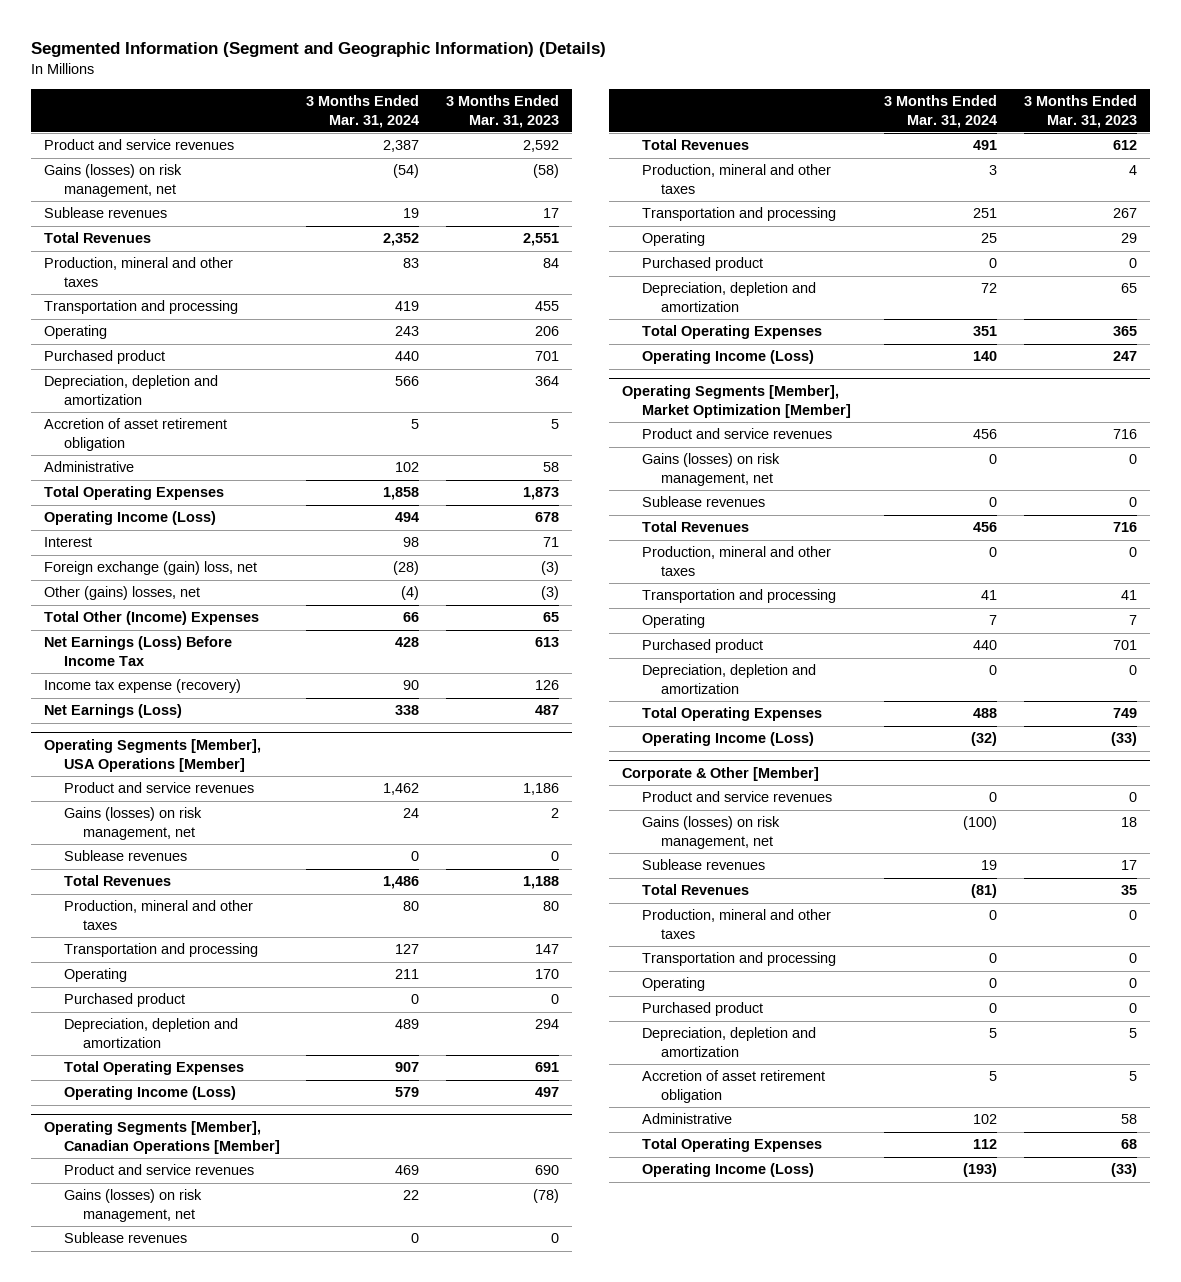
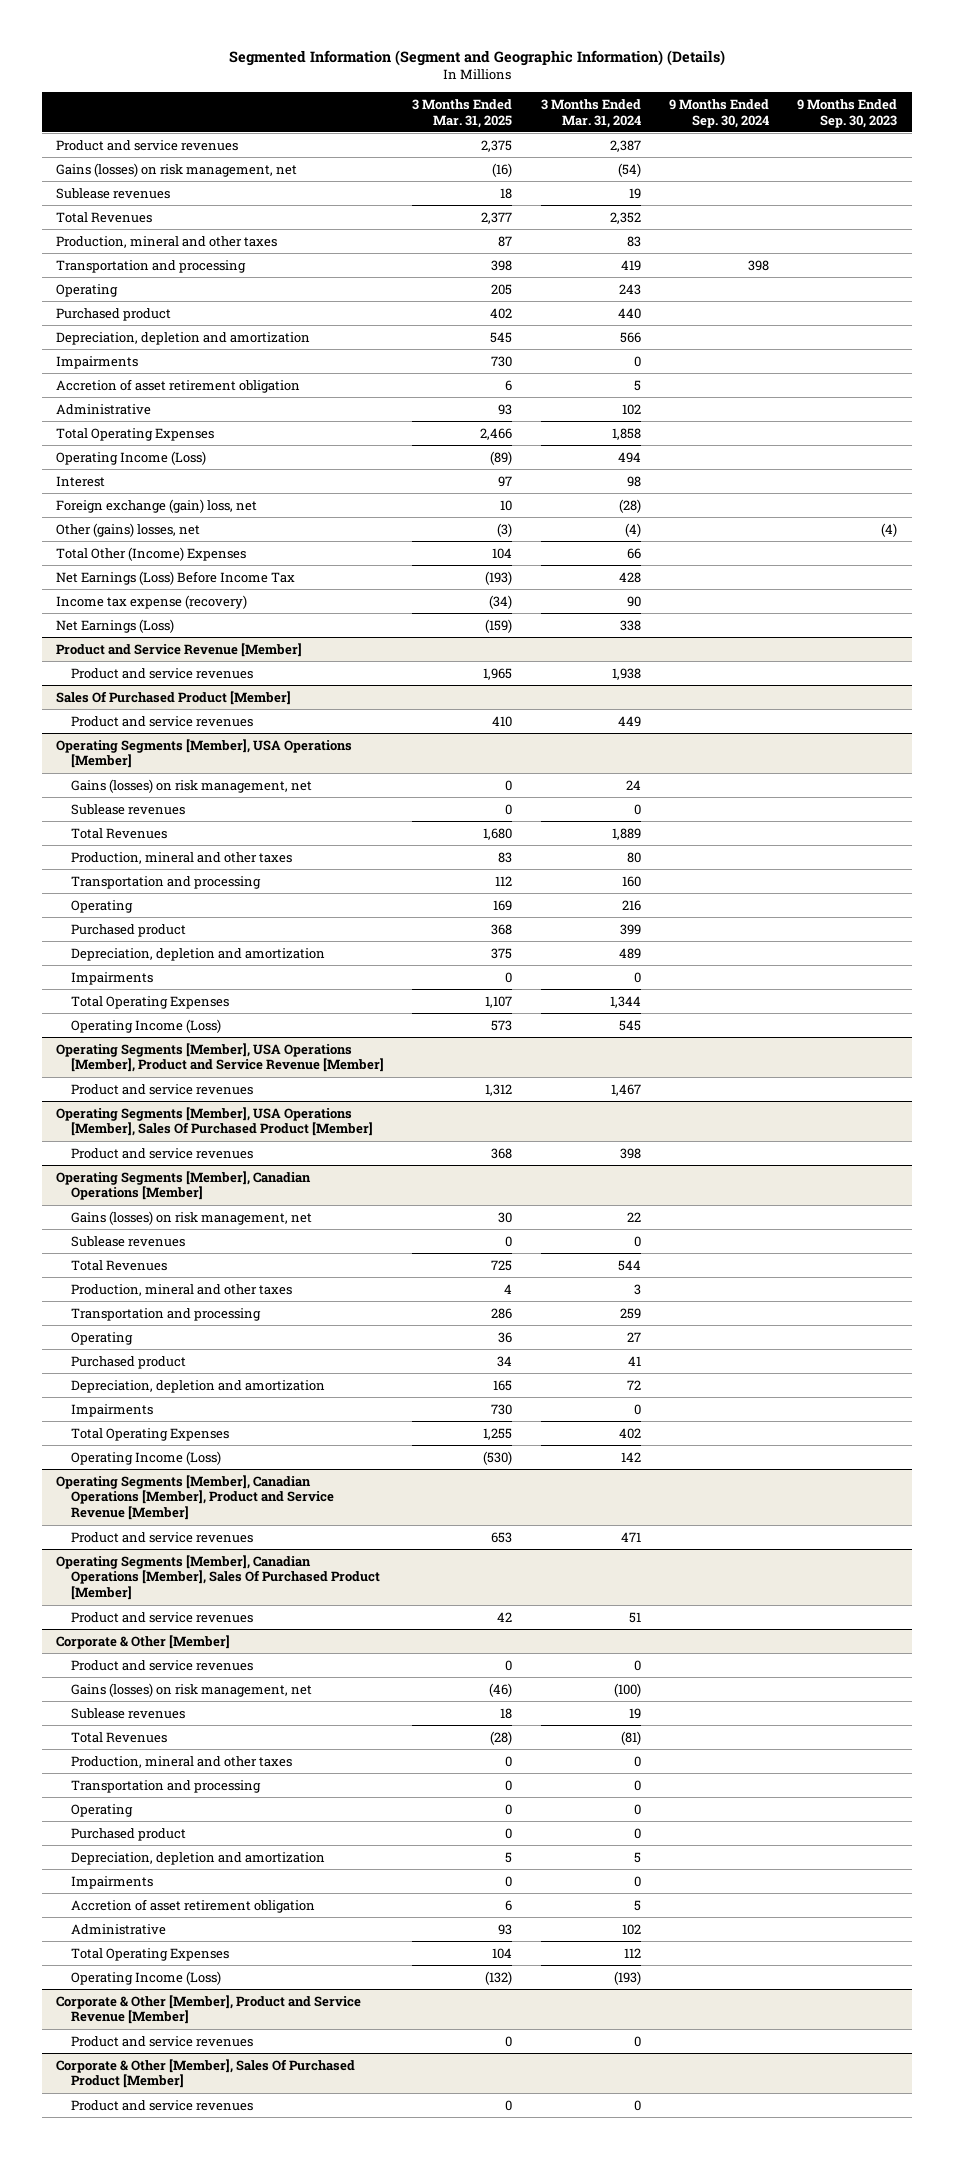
[445,94,559,128] 3 Months Ended Mar. 31, 2023 -> none
none -> [412,98,513,128] 3 Months Ended Mar. 31, 2025
none -> [669,98,770,128] 9 Months Ended Sep. 30, 2024
none -> [797,98,898,128] 9 Months Ended Sep. 30, 2023
none -> [56,355,139,369] Impairments
none -> [56,642,303,657] Product and Service Revenue [Member]
none -> [70,667,253,679] Product and service revenues
none -> [56,690,292,705] Sales Of Purchased Product [Member]
none -> [70,715,253,727] Product and service revenues
[63,782,254,794] Product and service revenues -> none
[383,876,420,890] 1,486 -> [611,827,641,840] 1,889
[395,944,420,955] 127 -> [621,875,641,887] 160
[395,969,420,980] 211 -> [621,899,641,911] 216
[411,994,420,1005] 0 -> [619,923,641,935] 399
none -> [70,971,153,985] Impairments
[395,1062,420,1073] 907 -> [609,995,641,1008] 1,344
[395,1087,420,1098] 579 -> [618,1019,641,1031] 545
none -> [56,1042,384,1073] Operating Segments [Member], USA Operations [Member], Product and Service Revenue [Member]
none -> [70,1083,253,1095] Product and service revenues
none -> [56,1106,373,1137] Operating Segments [Member], USA Operations [Member], Sales Of Purchased Product [Member]
none -> [70,1147,253,1159] Product and service revenues
[63,1164,254,1176] Product and service revenues -> none
[973,140,998,151] 491 -> [617,1259,641,1271] 544
[973,208,998,219] 251 -> [619,1307,641,1319] 259
[981,233,998,244] 25 -> [626,1331,641,1342] 27
[989,258,998,269] 0 -> [627,1355,641,1366] 41
[622,384,851,418] Operating Segments [Member], Market Optimization [Member] -> none
[641,453,780,487] Gains (losses) on risk management, net -> none
[641,496,765,508] Sublease revenues -> none
[641,521,749,533] Total Revenues -> none
[641,546,831,577] Production, mineral and other taxes -> none
[641,589,836,604] Transportation and processing -> none
[641,614,705,629] Operating -> none
[641,639,763,654] Purchased product -> none
[641,664,816,695] Depreciation, depletion and amortization -> none
[641,707,822,722] Total Operating Expenses -> none
[641,732,814,747] Operating Income (Loss) -> none
none -> [70,1403,153,1417] Impairments
[973,326,998,337] 351 -> [618,1427,641,1439] 402
[973,351,998,362] 140 -> [620,1451,641,1462] 142
none -> [56,1474,334,1521] Operating Segments [Member], Canadian Operations [Member], Product and Service Revenue [Member]
[973,429,998,440] 456 -> [620,1531,641,1542] 471
none -> [56,1554,380,1601] Operating Segments [Member], Canadian Operations [Member], Sales Of Purchased Product [Member]
none -> [70,1611,253,1623] Product and service revenues
none -> [70,1875,153,1889] Impairments
none -> [56,1994,362,2025] Corporate & Other [Member], Product and Service Revenue [Member]
none -> [70,2035,253,2047] Product and service revenues
none -> [56,2058,356,2089] Corporate & Other [Member], Sales Of Purchased Product [Member]
none -> [70,2099,253,2111] Product and service revenues

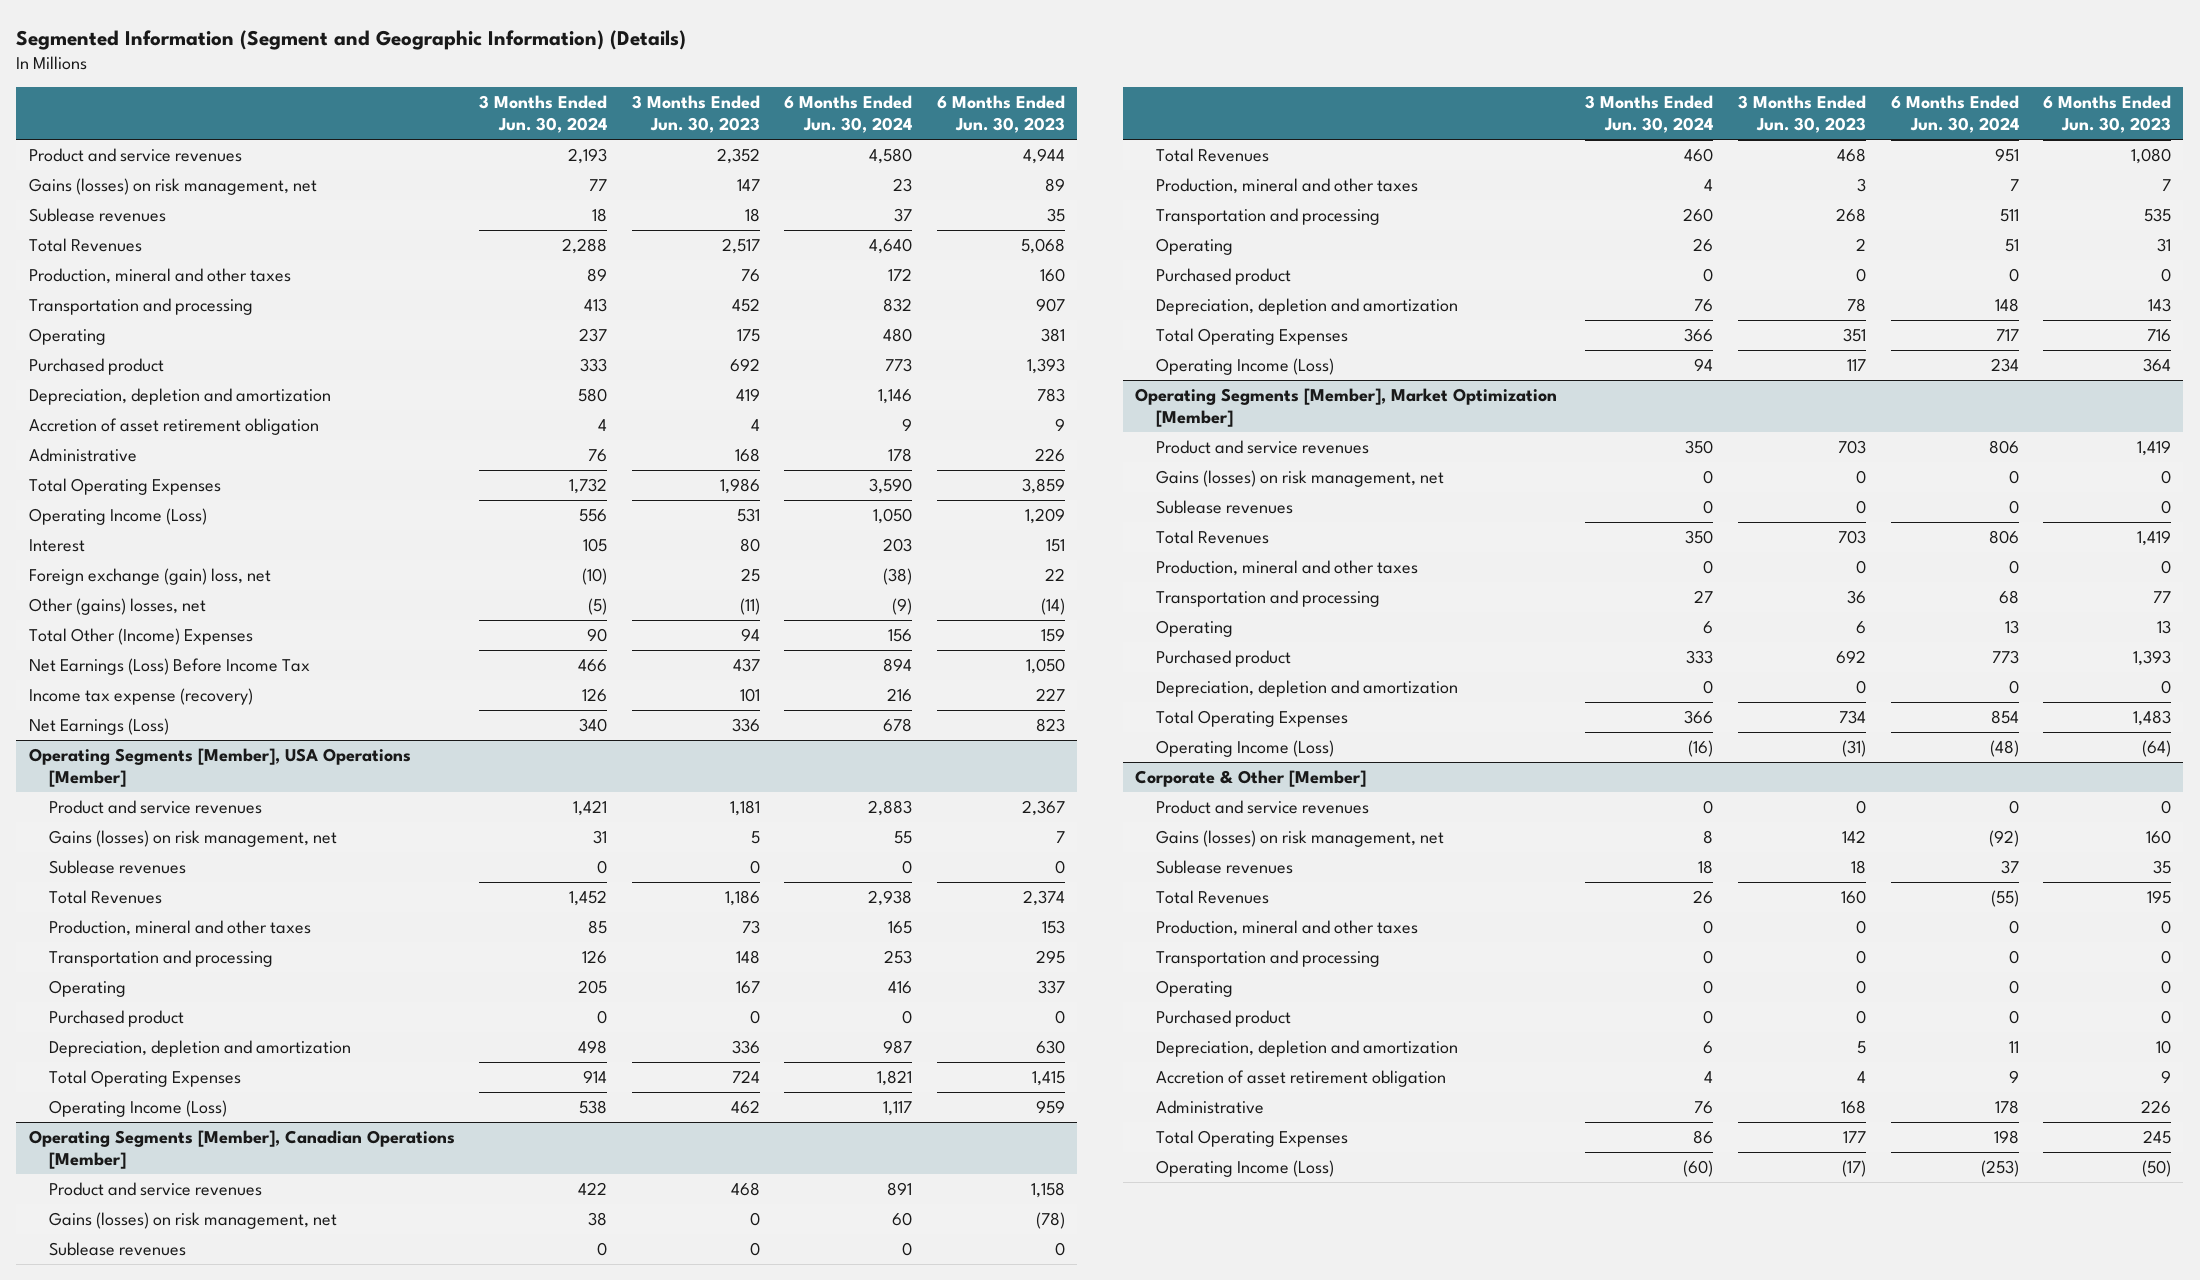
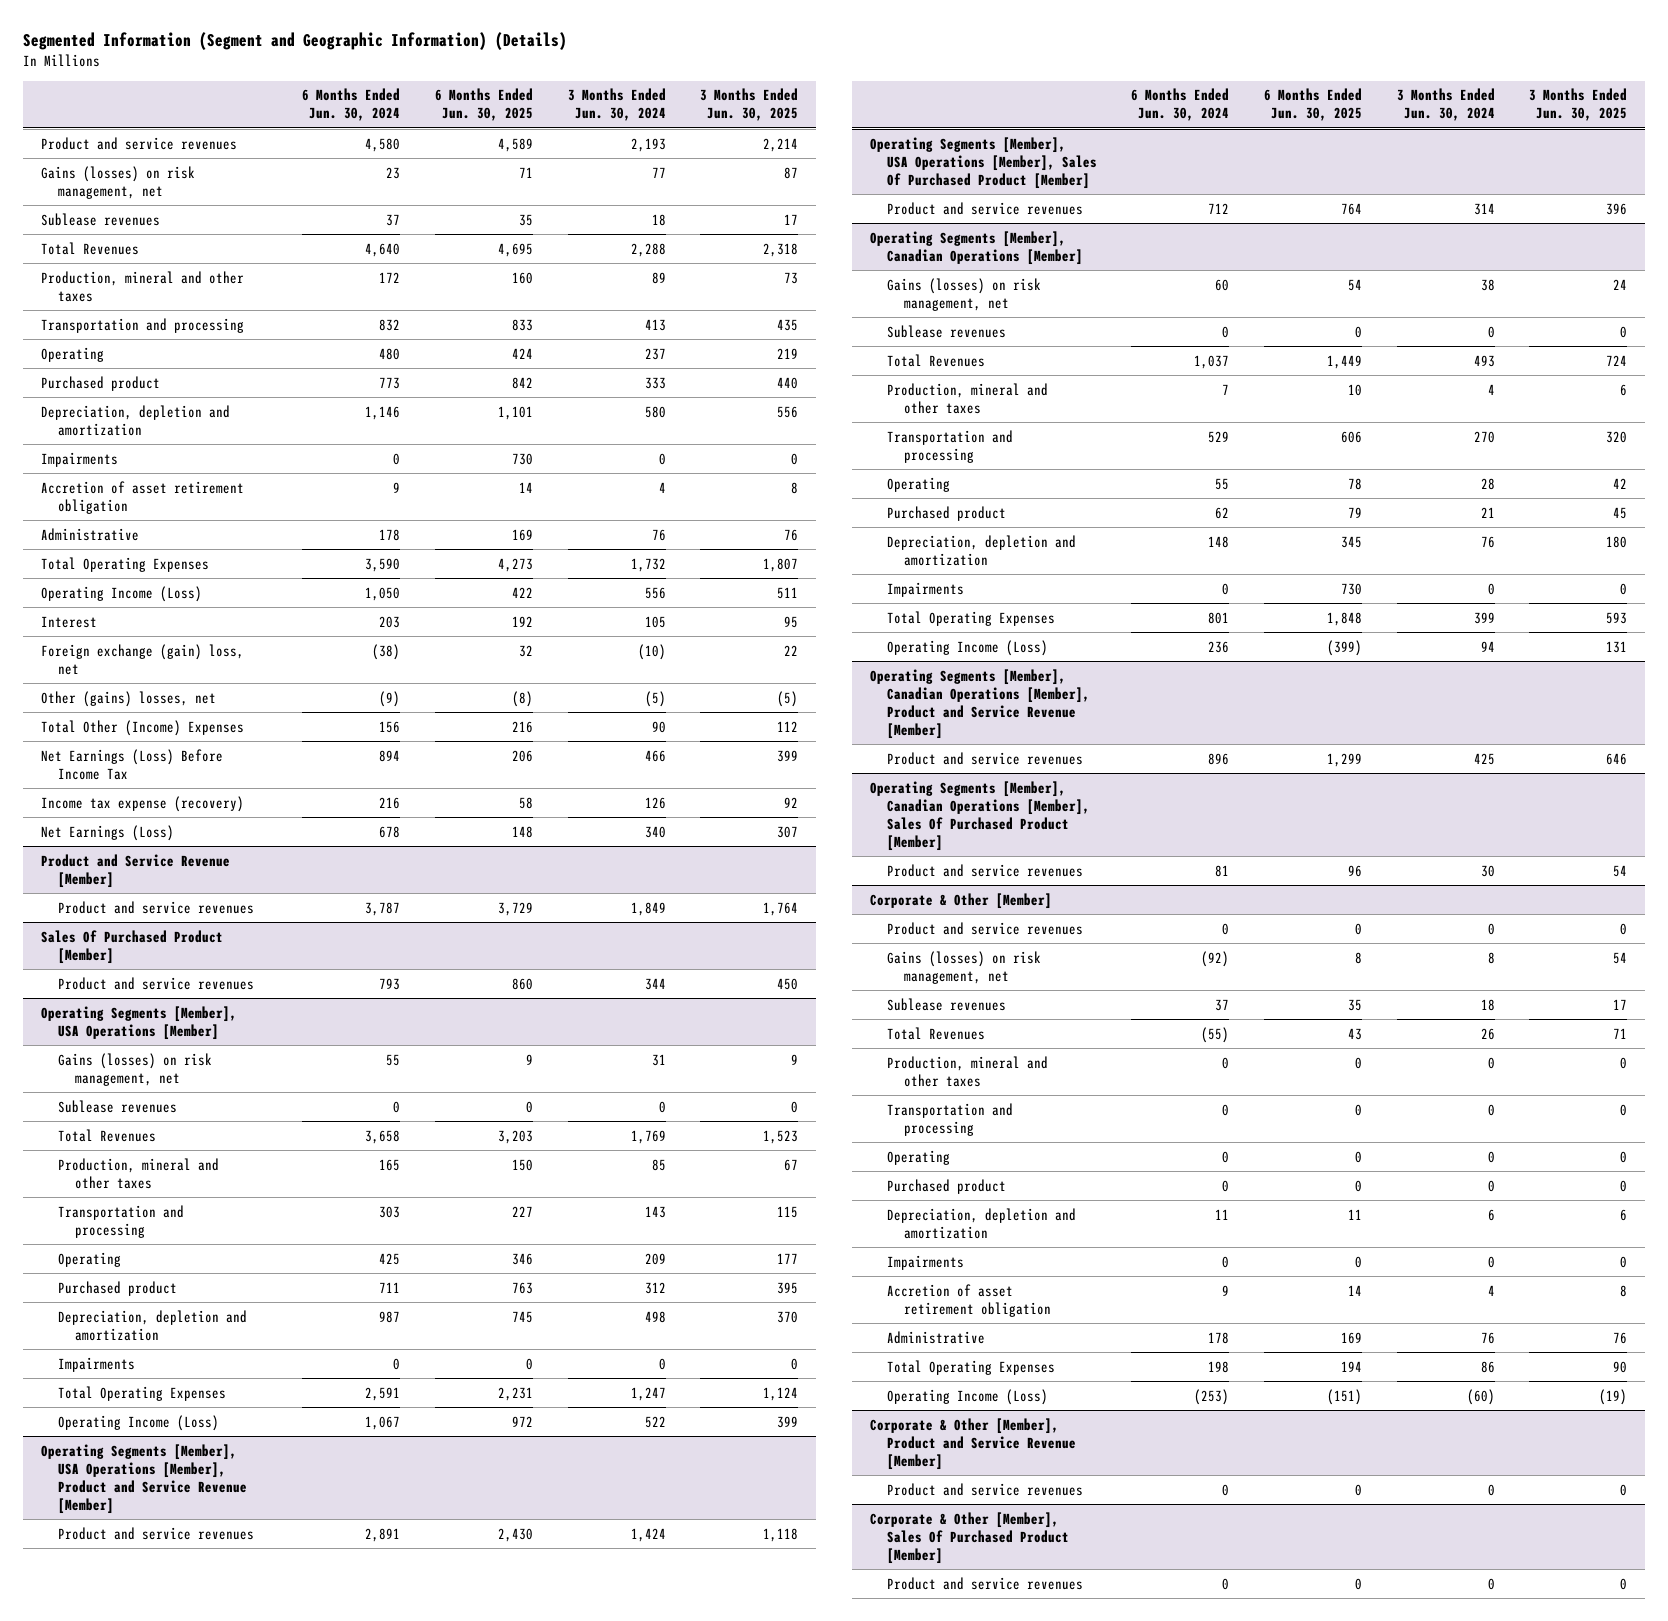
[631,95,760,134] 3 Months Ended Jun. 30, 2023 -> none
[936,95,1065,134] 6 Months Ended Jun. 30, 2023 -> none
none -> [435,88,534,122] 6 Months Ended Jun. 30, 2025
none -> [700,88,799,122] 3 Months Ended Jun. 30, 2025
none -> [40,451,118,467] Impairments
none -> [40,853,230,888] Product and Service Revenue [Member]
none -> [57,900,254,914] Product and service revenues
none -> [40,929,223,964] Sales Of Purchased Product [Member]
none -> [57,976,254,990] Product and service revenues
[49,800,263,815] Product and service revenues -> none
[569,890,608,907] 1,452 -> [630,1129,666,1144] 1,769
[868,890,913,907] 2,938 -> [365,1129,401,1144] 3,658
[582,950,608,965] 126 -> [644,1205,666,1218] 143
[884,950,913,965] 253 -> [379,1205,401,1218] 303
[578,980,608,995] 205 -> [644,1252,666,1265] 209
[888,981,913,995] 416 -> [379,1252,401,1265] 425
[597,1010,608,1025] 0 -> [644,1281,666,1294] 312
[902,1010,913,1025] 0 -> [379,1281,401,1293] 711
none -> [57,1356,135,1372] Impairments
[583,1070,608,1084] 914 -> [630,1386,666,1401] 1,247
[877,1070,913,1087] 1,821 -> [365,1386,401,1401] 2,591
[579,1100,608,1115] 538 -> [644,1415,666,1428] 522
[883,1101,913,1117] 1,117 -> [365,1415,401,1430] 1,067
none -> [40,1443,247,1514] Operating Segments [Member], USA Operations [Member], Product and Service Revenue [Member]
none -> [57,1526,254,1540] Product and service revenues
none -> [869,136,1097,189] Operating Segments [Member], USA Operations [Member], Sales Of Purchased Product [Member]
none -> [886,201,1083,215] Product and service revenues
[49,1182,263,1197] Product and service revenues -> none
[1684,148,1714,163] 460 -> [1473,354,1495,367] 493
[1994,148,2019,163] 951 -> [1194,354,1230,369] 1,037
[1683,208,1714,223] 260 -> [1473,430,1495,443] 270
[1999,209,2019,223] 511 -> [1208,430,1230,443] 529
[1693,238,1714,253] 26 -> [1480,477,1495,490] 28
[2004,239,2019,253] 51 -> [1215,477,1230,490] 55
[1703,268,1714,283] 0 -> [1480,506,1495,518] 21
[2008,268,2019,283] 0 -> [1215,506,1230,519] 62
[1134,388,1557,428] Operating Segments [Member], Market Optimization [Member] -> none
[1155,470,1444,488] Gains (losses) on risk management, net -> none
[1155,500,1293,515] Sublease revenues -> none
[1155,530,1269,545] Total Revenues -> none
[1155,560,1418,577] Production, mineral and other taxes -> none
[1155,590,1380,608] Transportation and processing -> none
[1155,620,1233,638] Operating -> none
[1155,650,1291,668] Purchased product -> none
[1155,680,1458,698] Depreciation, depletion and amortization -> none
[1155,710,1348,728] Total Operating Expenses -> none
[1155,740,1334,758] Operating Income (Loss) -> none
none -> [886,581,964,597] Impairments
[1684,328,1714,343] 366 -> [1473,611,1495,624] 399
[1995,329,2019,342] 717 -> [1208,611,1230,624] 801
[1990,358,2019,373] 234 -> [1208,640,1230,653] 236
none -> [869,668,1090,739] Operating Segments [Member], Canadian Operations [Member], Product and Service Revenue [Member]
[1685,440,1714,455] 350 -> [1473,752,1495,765] 425
[1988,440,2019,455] 806 -> [1208,752,1230,765] 896
none -> [869,780,1090,851] Operating Segments [Member], Canadian Operations [Member], Sales Of Purchased Product [Member]
none -> [886,863,1083,877] Product and service revenues
none -> [886,1254,964,1270] Impairments
none -> [869,1417,1076,1470] Corporate & Other [Member], Product and Service Revenue [Member]
none -> [886,1482,1083,1496] Product and service revenues
none -> [869,1511,1069,1564] Corporate & Other [Member], Sales Of Purchased Product [Member]
none -> [886,1576,1083,1590] Product and service revenues

